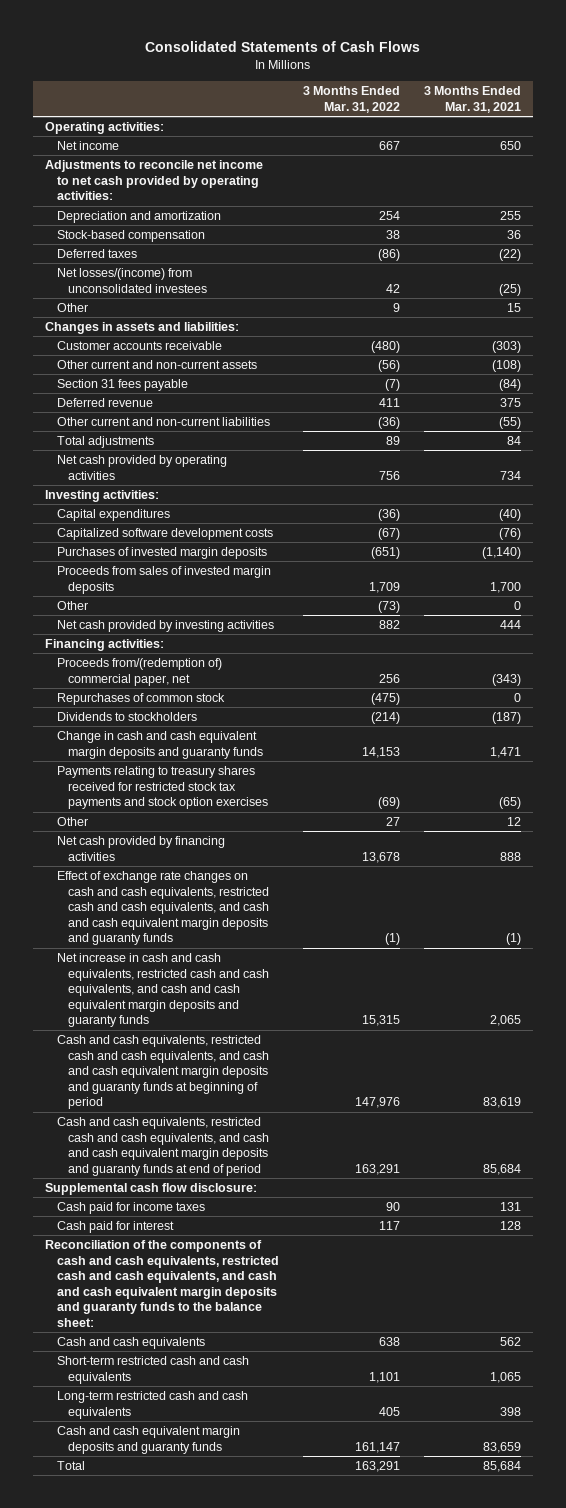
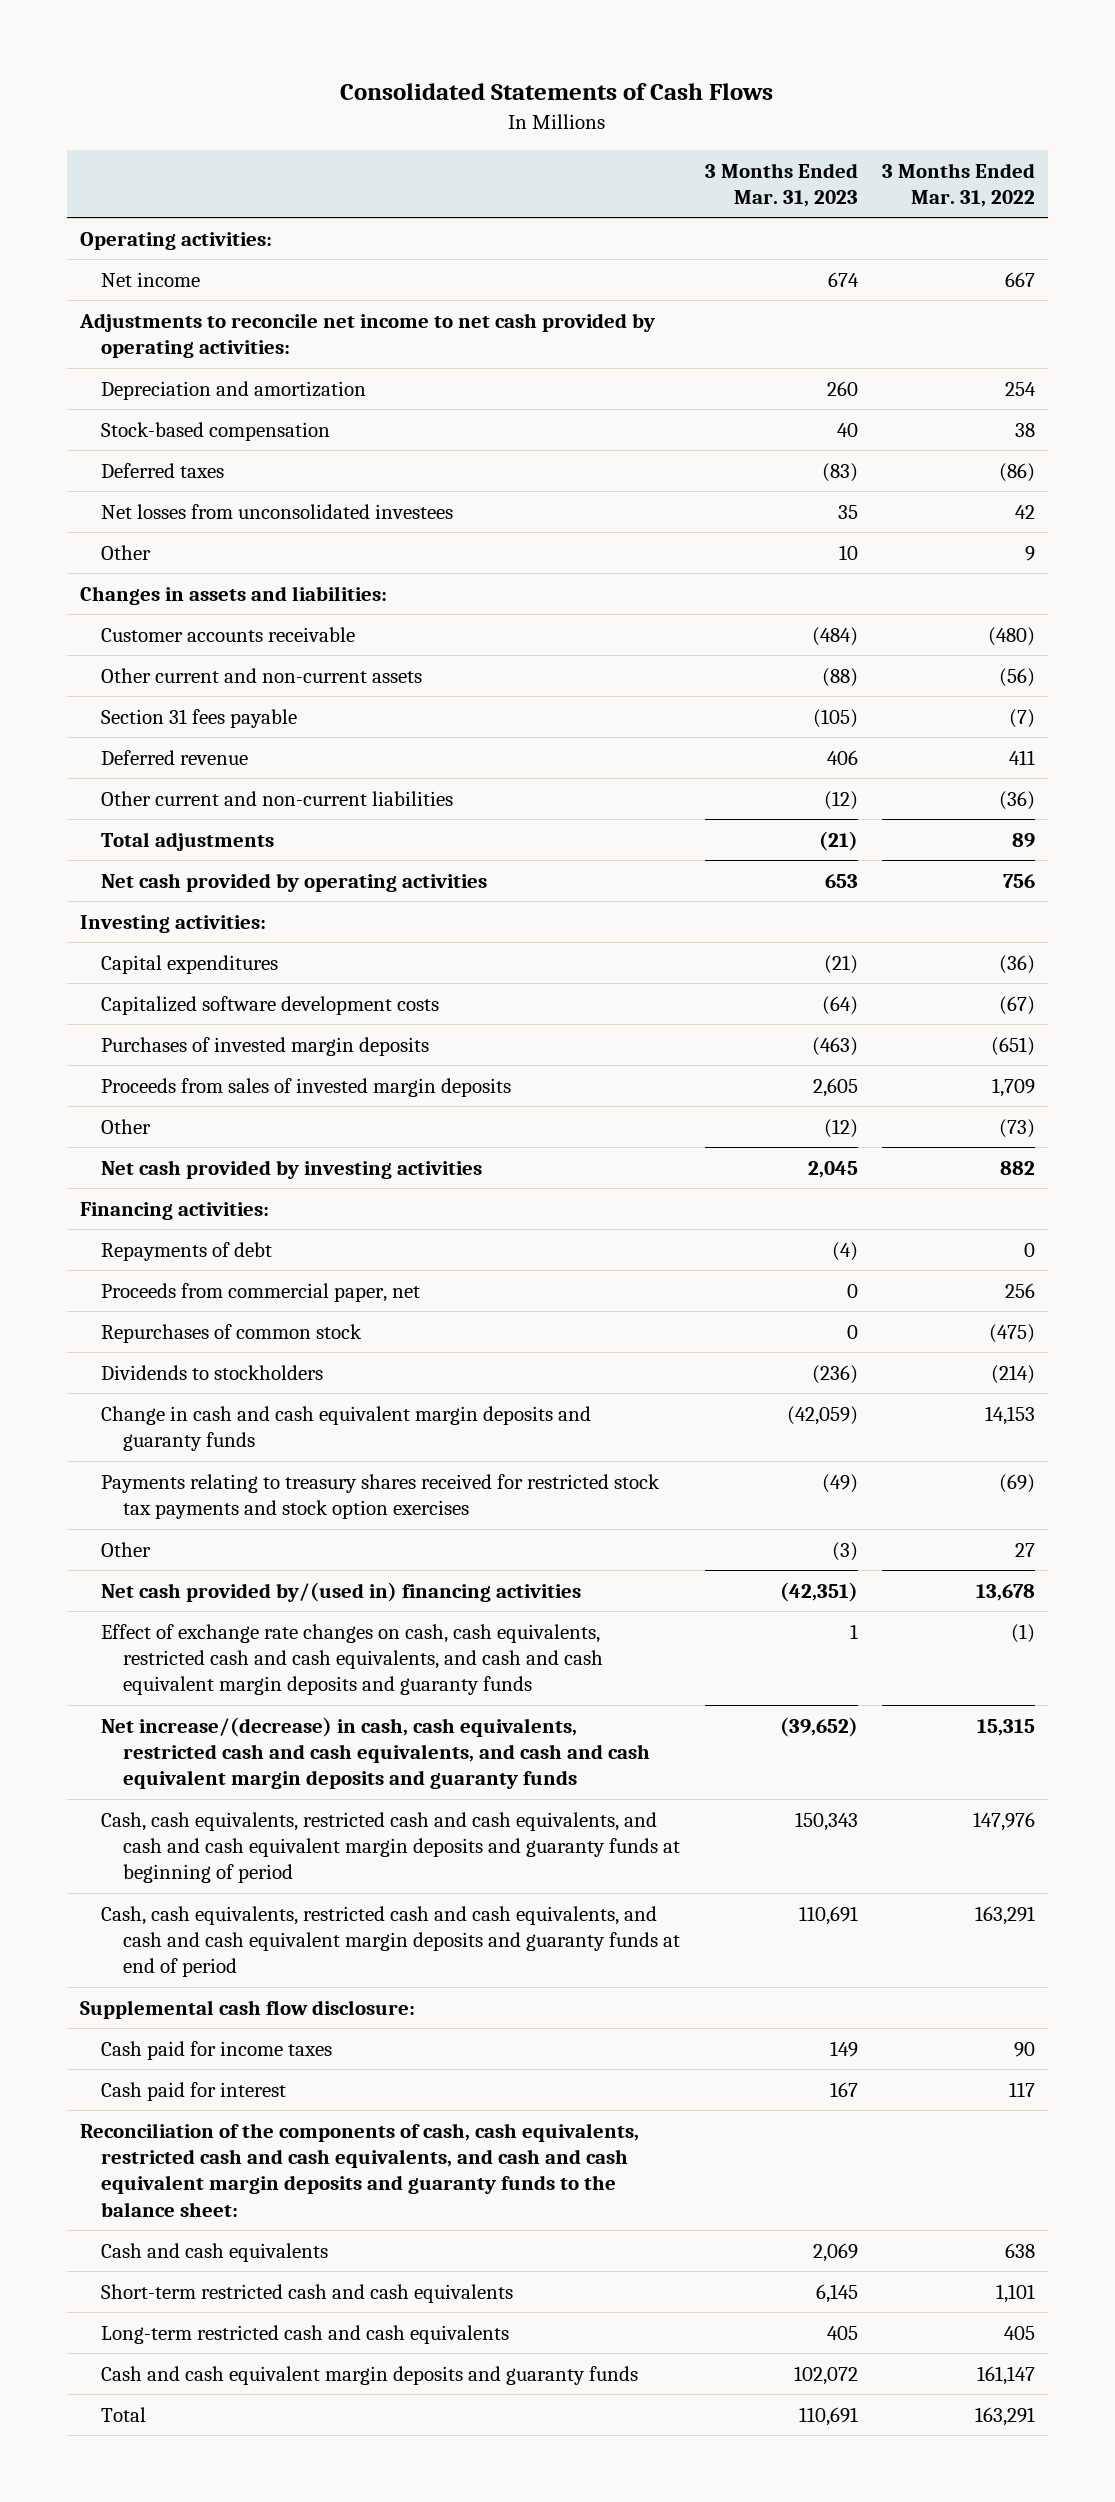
[423,86,521,113] 3 Months Ended Mar. 31, 2021 -> none
none -> [704,162,858,207] 3 Months Ended Mar. 31, 2023
[56,267,207,293] Net losses/(income) from unconsolidated investees -> [101,503,454,519] Net losses from unconsolidated investees
none -> [101,1241,273,1261] Repayments of debt
[56,657,222,686] Proceeds from/(redemption of) commercial paper, net -> [101,1282,421,1302] Proceeds from commercial paper, net
[56,835,225,861] Net cash provided by financing activities -> [101,1581,582,1602] Net cash provided by/(used in) financing activities
[56,870,269,946] Effect of exchange rate changes on cash and cash equivalents, restricted cash and cash equivalents, and cash and cash equivalent margin deposits and guaranty funds -> [101,1623,603,1696] Effect of exchange rate changes on cash, cash equivalents, restricted cash and cash equivalents, and cash and cash equivalent margin deposits and guaranty funds
[56,952,269,1028] Net increase in cash and cash equivalents, restricted cash and cash equivalents, and cash and cash equivalent margin deposits and guaranty funds -> [101,1716,650,1790] Net increase/(decrease) in cash, cash equivalents, restricted cash and cash equivalents, and cash and cash equivalent margin deposits and guaranty funds
[56,1034,269,1110] Cash and cash equivalents, restricted cash and cash equivalents, and cash and cash equivalent margin deposits and guaranty funds at beginning of period -> [101,1811,680,1884] Cash, cash equivalents, restricted cash and cash equivalents, and cash and cash equivalent margin deposits and guaranty funds at beginning of period
[56,1116,269,1176] Cash and cash equivalents, restricted cash and cash equivalents, and cash and cash equivalent margin deposits and guaranty funds at end of period -> [101,1905,680,1978] Cash, cash equivalents, restricted cash and cash equivalents, and cash and cash equivalent margin deposits and guaranty funds at end of period
[45,1239,279,1327] Reconciliation of the components of cash and cash equivalents, restricted cash and cash equivalents, and cash and cash equivalent margin deposits and guaranty funds to the balance sheet: -> [79,2122,639,2217] Reconciliation of the components of cash, cash equivalents, restricted cash and cash equivalents, and cash and cash equivalent margin deposits and guaranty funds to the balance sheet:

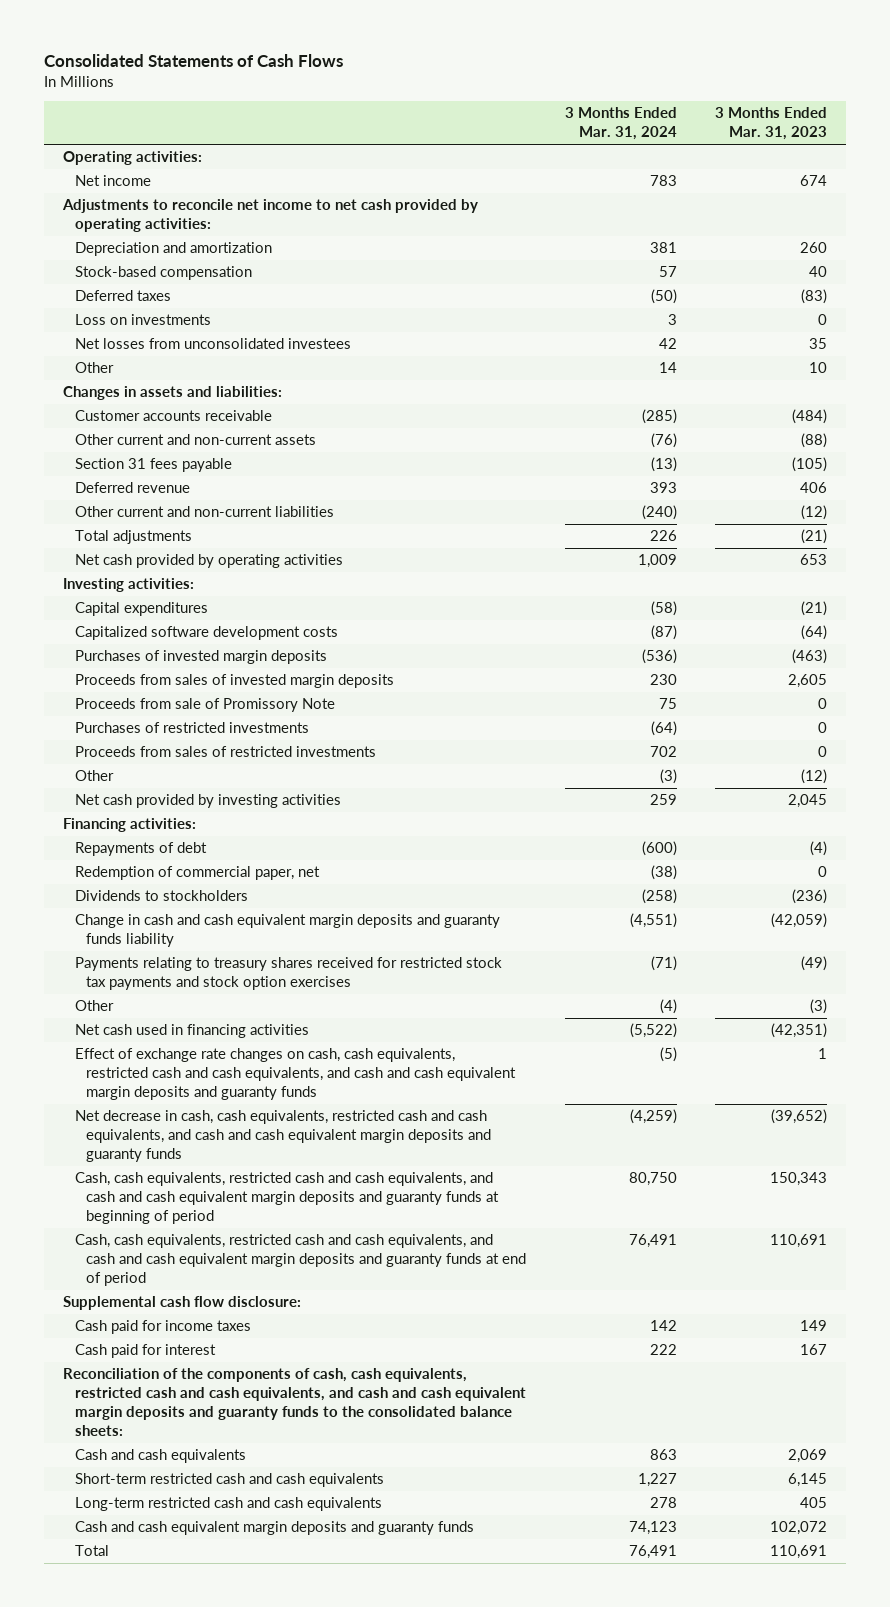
[882,162,1036,207] 3 Months Ended Mar. 31, 2022 -> none
none -> [564,107,677,141] 3 Months Ended Mar. 31, 2024
none -> [74,314,211,326] Loss on investments
none -> [74,698,335,713] Proceeds from sale of Promissory Note
none -> [74,722,309,734] Purchases of restricted investments
none -> [74,746,376,758] Proceeds from sales of restricted investments
[101,1323,363,1343] Repurchases of common stock -> none
[101,1282,421,1302] Proceeds from commercial paper, net -> [74,866,320,881] Redemption of commercial paper, net
[101,1405,592,1452] Change in cash and cash equivalent margin deposits and guaranty funds -> [74,914,500,948] Change in cash and cash equivalent margin deposits and guaranty funds liability
[101,1581,582,1602] Net cash provided by/(used in) financing activities -> [74,1024,309,1039] Net cash used in financing activities
[101,1716,650,1790] Net increase/(decrease) in cash, cash equivalents, restricted cash and cash equivalents, and cash and cash equivalent margin deposits and guaranty funds -> [74,1110,492,1163] Net decrease in cash, cash equivalents, restricted cash and cash equivalents, and cash and cash equivalent margin deposits and guaranty funds
[79,2122,639,2217] Reconciliation of the components of cash, cash equivalents, restricted cash and cash equivalents, and cash and cash equivalent margin deposits and guaranty funds to the balance sheet: -> [62,1368,526,1437] Reconciliation of the components of cash, cash equivalents, restricted cash and cash equivalents, and cash and cash equivalent margin deposits and guaranty funds to the consolidated balance sheets:

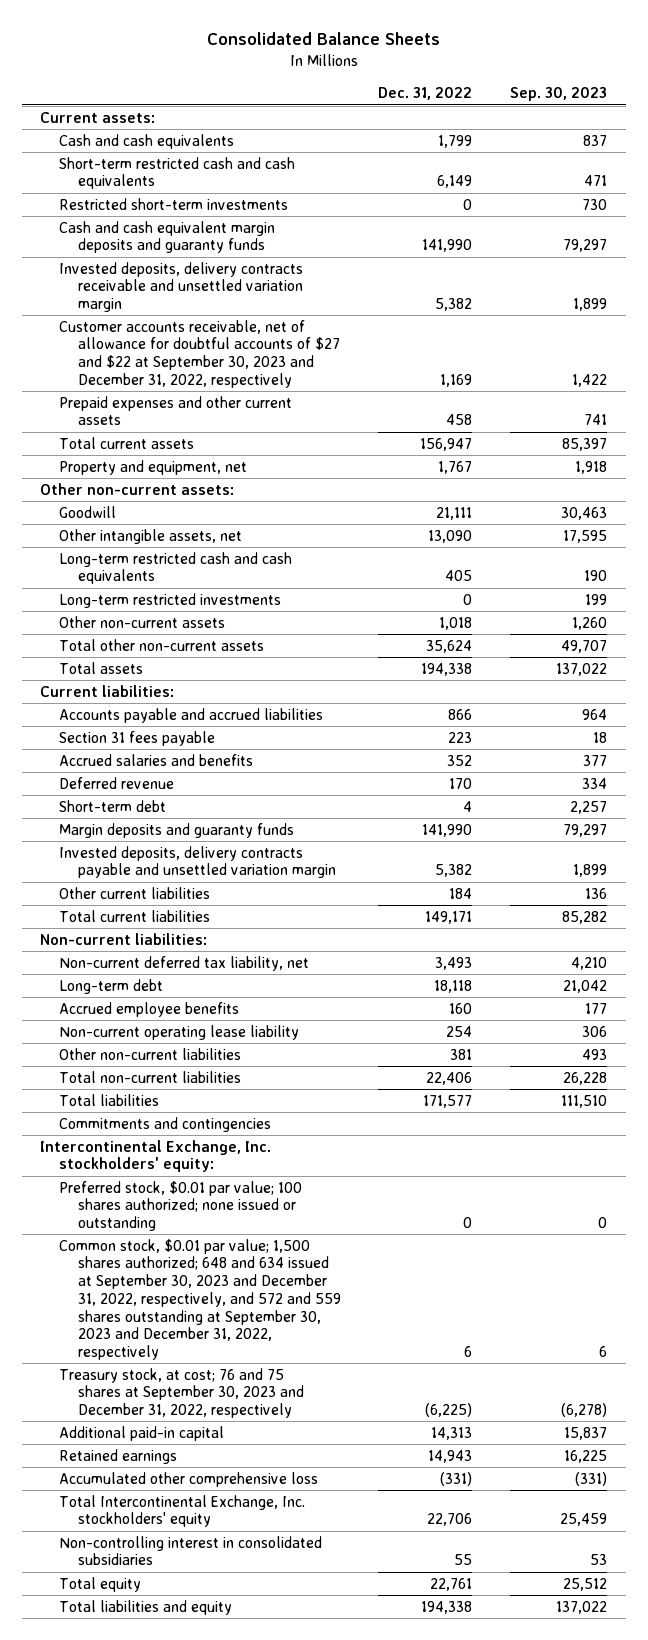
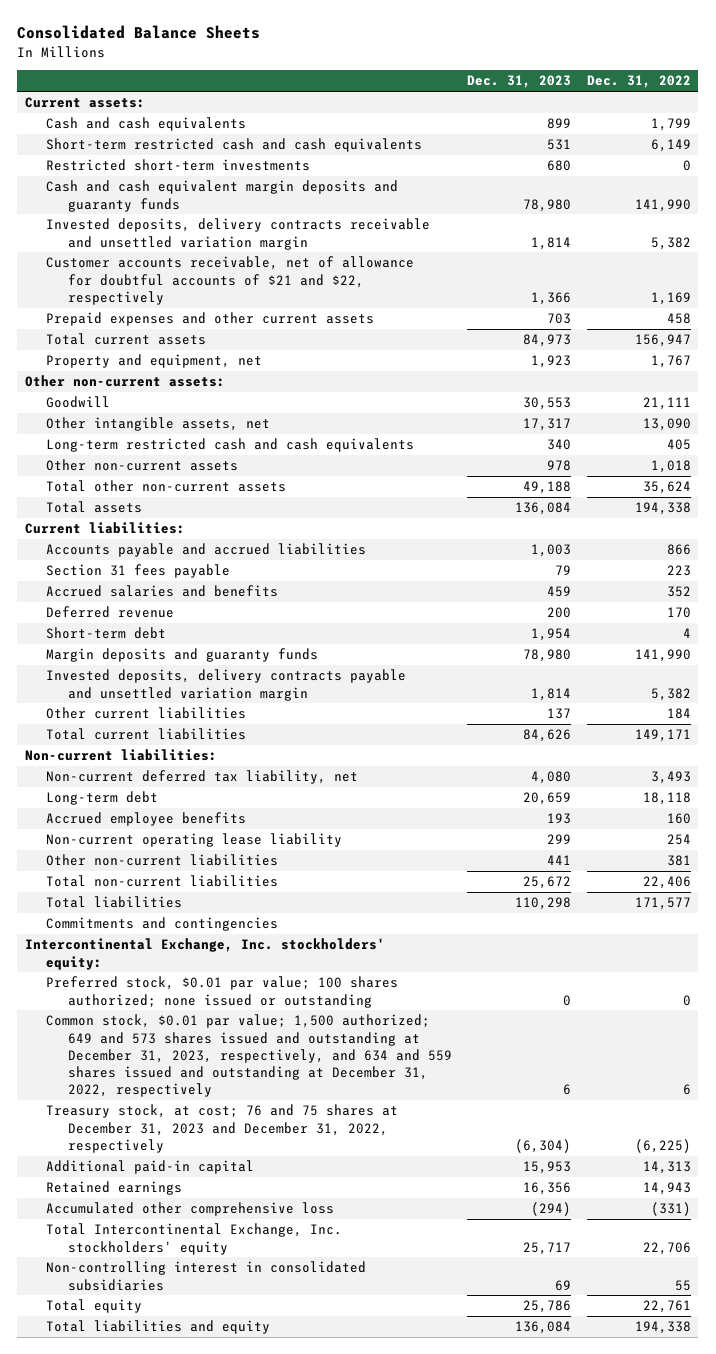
[510,87,608,102] Sep. 30, 2023 -> none
none -> [467,75,572,89] Dec. 31, 2023
[58,319,340,388] Customer accounts receivable, net of allowance for doubtful accounts of $27 and $22 at September 30, 2023 and December 31, 2022, respectively -> [46,256,415,305] Customer accounts receivable, net of allowance for doubtful accounts of $21 and $22, respectively
[58,592,281,608] Long-term restricted investments -> none
[58,1238,341,1361] Common stock, $0.01 par value; 1,500 shares authorized; 648 and 634 issued at September 30, 2023 and December 31, 2022, respectively, and 572 and 559 shares outstanding at September 30, 2023 and December 31, 2022, respectively -> [46,1014,452,1098] Common stock, $0.01 par value; 1,500 authorized; 649 and 573 shares issued and outstanding at December 31, 2023, respectively, and 634 and 559 shares issued and outstanding at December 31, 2022, respectively
[58,1367,304,1419] Treasury stock, at cost; 76 and 75 shares at September 30, 2023 and December 31, 2022, respectively -> [46,1104,399,1153] Treasury stock, at cost; 76 and 75 shares at December 31, 2023 and December 31, 2022, respectively

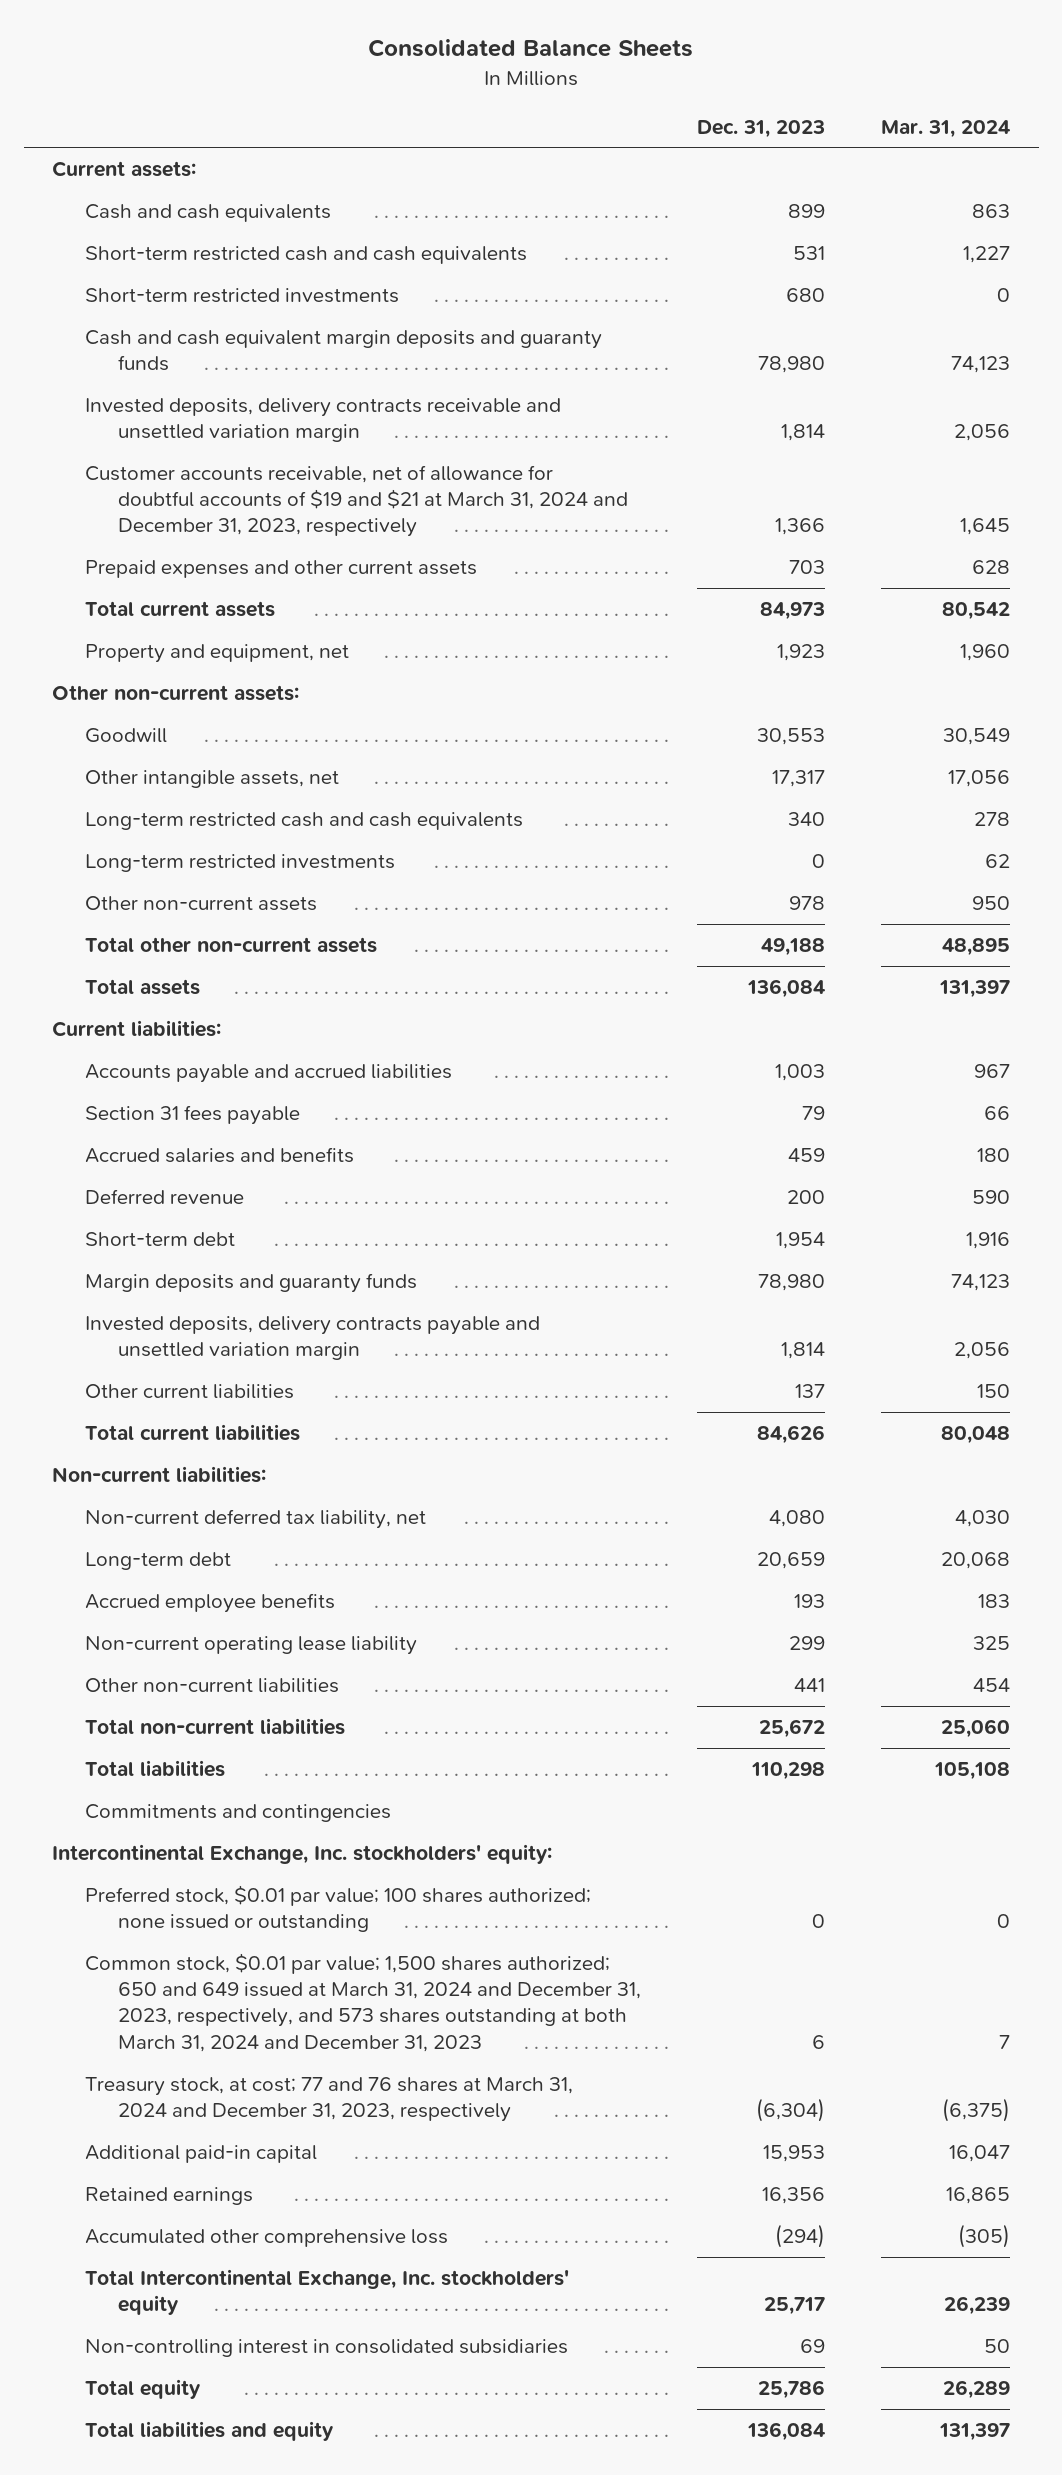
[586,75,691,89] Dec. 31, 2022 -> none
none -> [881,119,1011,138] Mar. 31, 2024
[46,159,311,172] Restricted short-term investments -> [84,288,399,304] Short-term restricted investments
[46,256,415,305] Customer accounts receivable, net of allowance for doubtful accounts of $21 and $22, respectively -> [84,465,628,538] Customer accounts receivable, net of allowance for doubtful accounts of $19 and $21 at March 31, 2024 and December 31, 2023, respectively
none -> [84,854,395,873] Long-term restricted investments
[46,1014,452,1098] Common stock, $0.01 par value; 1,500 authorized; 649 and 573 shares issued and outstanding at December 31, 2023, respectively, and 634 and 559 shares issued and outstanding at December 31, 2022, respectively -> [84,1953,641,2052] Common stock, $0.01 par value; 1,500 shares authorized; 650 and 649 issued at March 31, 2024 and December 31, 2023, respectively, and 573 shares outstanding at both March 31, 2024 and December 31, 2023
[46,1104,399,1153] Treasury stock, at cost; 76 and 75 shares at December 31, 2023 and December 31, 2022, respectively -> [84,2077,573,2123] Treasury stock, at cost; 77 and 76 shares at March 31, 2024 and December 31, 2023, respectively

